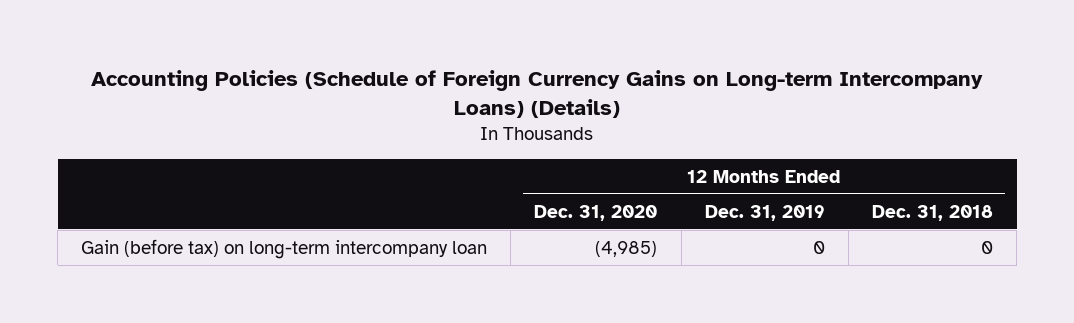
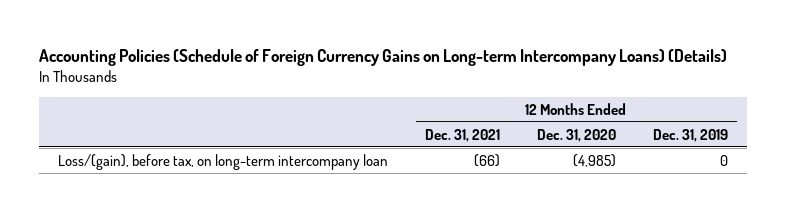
[872,204,994,221] Dec. 31, 2018 -> none
none -> [424,128,500,142] Dec. 31, 2021
[81,238,488,259] Gain (before tax) on long-term intercompany loan -> [57,153,388,170] Loss/(gain), before tax, on long-term intercompany loan

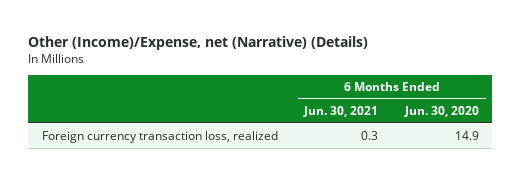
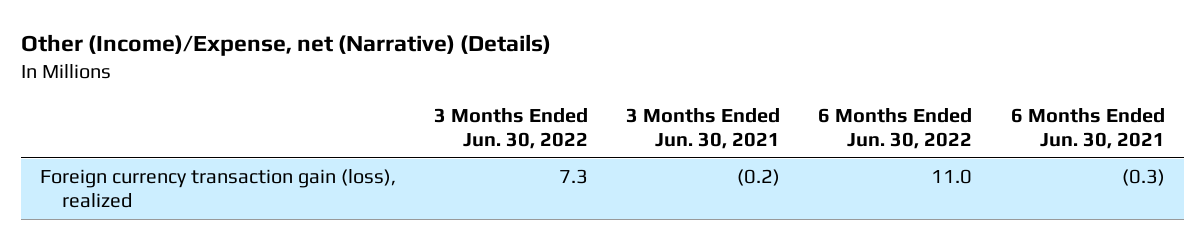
[404,105,480,117] Jun. 30, 2020 -> none
none -> [433,108,588,150] 3 Months Ended Jun. 30, 2022
none -> [626,108,781,150] 3 Months Ended Jun. 30, 2021
none -> [818,108,973,150] 6 Months Ended Jun. 30, 2022
[41,131,278,144] Foreign currency transaction loss, realized -> [39,169,396,209] Foreign currency transaction gain (loss), realized
[361,131,379,141] 0.3 -> [1121,169,1165,187] (0.3)

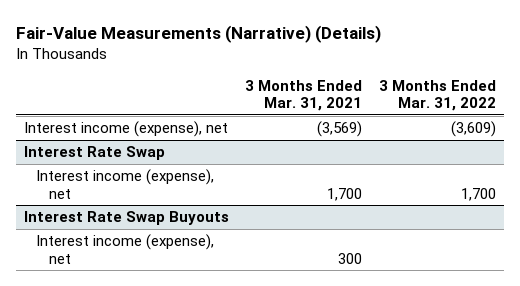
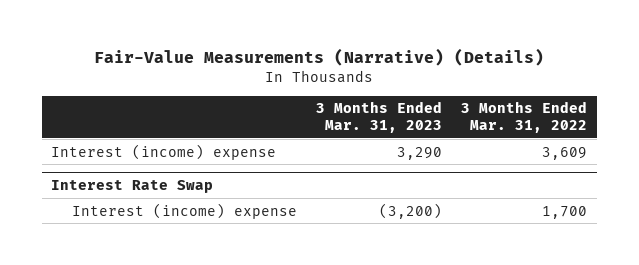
[245,79,363,112] 3 Months Ended Mar. 31, 2021 -> none
none -> [316,101,443,133] 3 Months Ended Mar. 31, 2023
[23,121,228,138] Interest income (expense), net -> [51,143,277,160] Interest (income) expense
[450,121,496,138] (3,609) -> [542,146,588,160] 3,609
[23,211,229,226] Interest Rate Swap Buyouts -> none
[36,234,215,264] Interest income (expense), net -> none
[36,169,215,199] Interest income (expense), net -> [71,202,297,219] Interest (income) expense

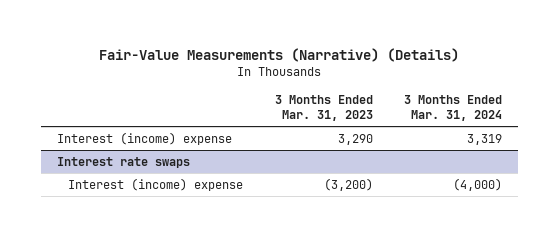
[461,101,588,133] 3 Months Ended Mar. 31, 2022 -> none
none -> [404,95,503,122] 3 Months Ended Mar. 31, 2024
[51,179,214,193] Interest Rate Swap -> [56,156,190,168] Interest rate swaps

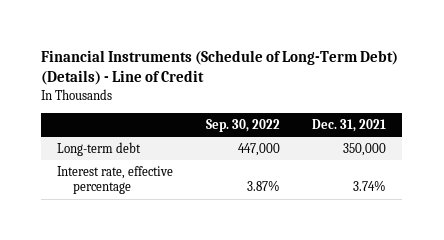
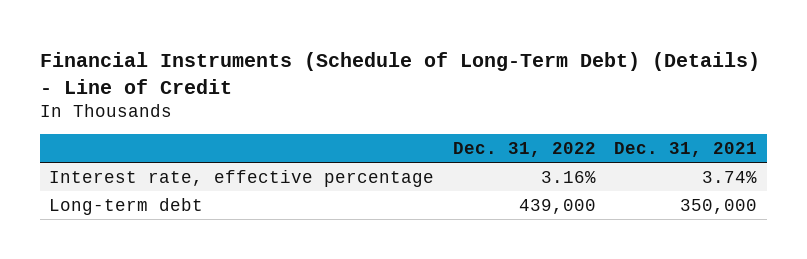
[205,119,280,133] Sep. 30, 2022 -> none
none -> [452,142,596,158] Dec. 31, 2022
[57,142,142,157] Long-term debt -> [49,197,204,215] Long-term debt

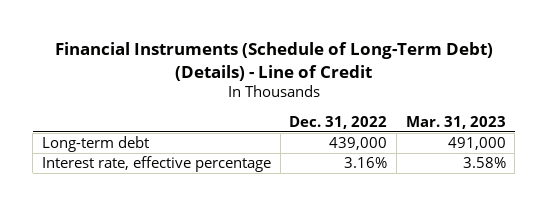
[614,142,758,158] Dec. 31, 2021 -> none
none -> [405,115,506,129] Mar. 31, 2023
[49,169,435,187] Interest rate, effective percentage -> [41,156,271,173] Interest rate, effective percentage

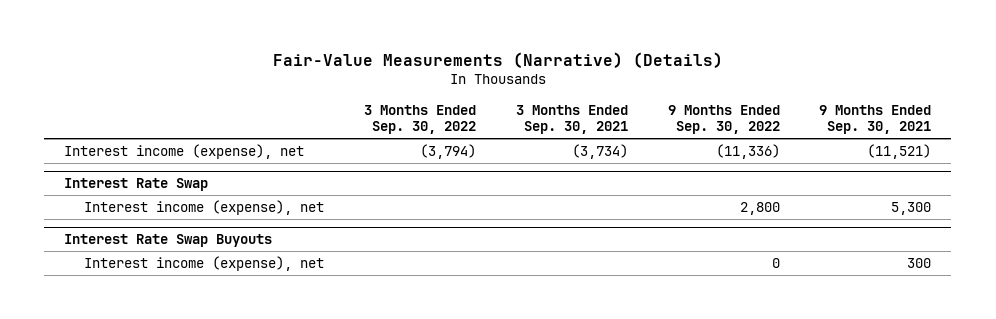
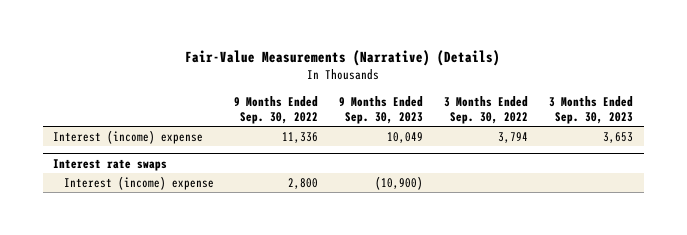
[515,104,628,134] 3 Months Ended Sep. 30, 2021 -> none
[819,104,932,134] 9 Months Ended Sep. 30, 2021 -> none
none -> [339,95,424,124] 9 Months Ended Sep. 30, 2023
none -> [549,95,634,124] 3 Months Ended Sep. 30, 2023
[64,234,273,248] Interest Rate Swap Buyouts -> none
[83,256,324,272] Interest income (expense), net -> none
[64,144,305,160] Interest income (expense), net -> [53,130,204,145] Interest (income) expense
[419,144,476,160] (3,794) -> [498,132,529,144] 3,794
[715,144,780,160] (11,336) -> [282,132,319,144] 11,336
[64,178,209,192] Interest Rate Swap -> [53,158,168,171] Interest rate swaps
[83,200,324,216] Interest income (expense), net -> [63,176,214,191] Interest (income) expense

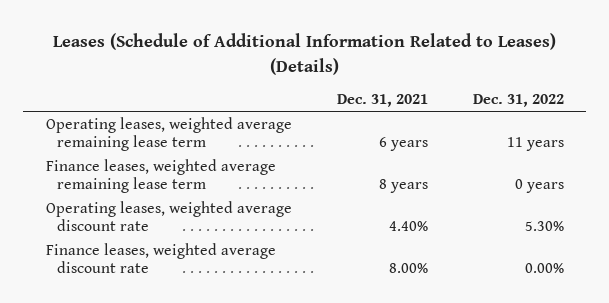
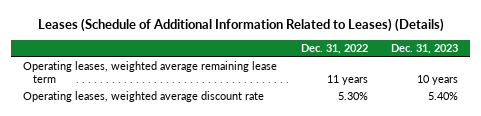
[336,94,428,108] Dec. 31, 2021 -> none
none -> [391,44,459,55] Dec. 31, 2023
[45,159,276,193] Finance leases, weighted average remaining lease term -> none
[45,243,276,273] Finance leases, weighted average discount rate -> none

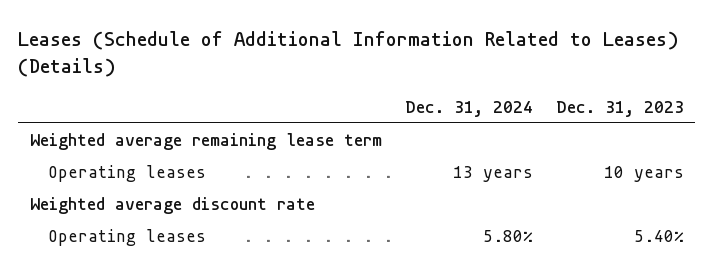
[300,44,368,55] Dec. 31, 2022 -> none
none -> [404,100,533,117] Dec. 31, 2024
none -> [29,133,382,151] Weighted average remaining lease term
[23,61,278,84] Operating leases, weighted average remaining lease term -> [47,165,206,183] Operating leases
none -> [29,197,315,215] Weighted average discount rate
[23,91,265,103] Operating leases, weighted average discount rate -> [47,229,206,247] Operating leases

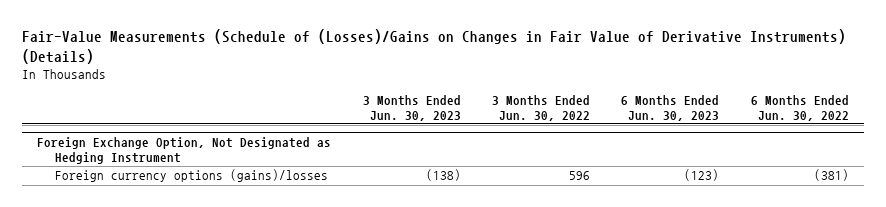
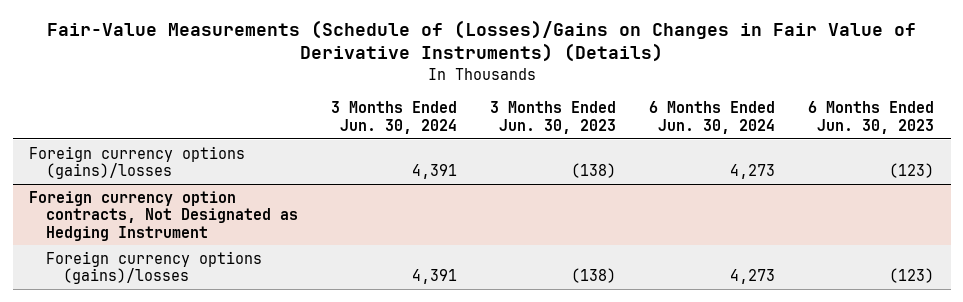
[492,94,591,121] 3 Months Ended Jun. 30, 2022 -> none
[750,94,849,121] 6 Months Ended Jun. 30, 2022 -> none
none -> [331,101,458,134] 3 Months Ended Jun. 30, 2024
none -> [649,101,776,134] 6 Months Ended Jun. 30, 2024
[37,136,332,164] Foreign Exchange Option, Not Designated as Hedging Instrument -> none
none -> [29,190,299,241] Foreign currency option contracts, Not Designated as Hedging Instrument
none -> [46,250,263,285] Foreign currency options (gains)/losses

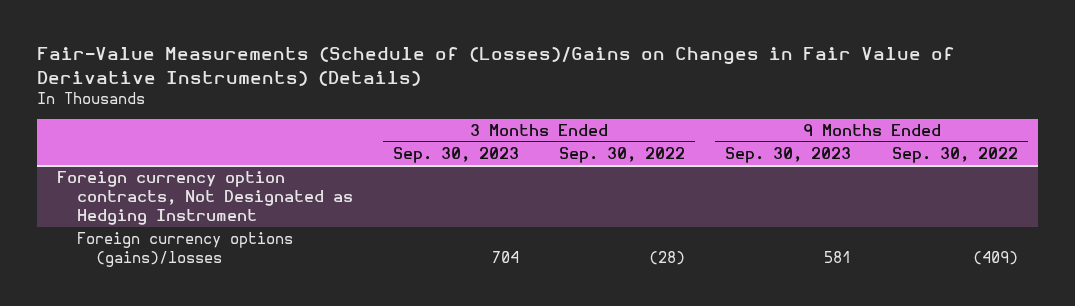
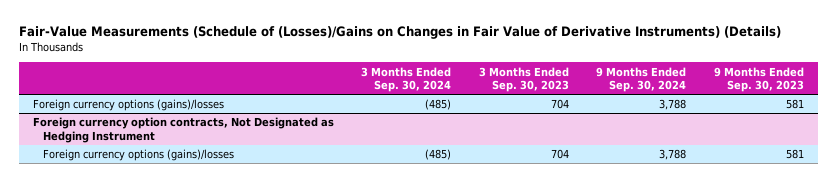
[559,147,686,164] Sep. 30, 2022 -> none
[891,147,1018,164] Sep. 30, 2022 -> none
none -> [361,66,452,93] 3 Months Ended Sep. 30, 2024
none -> [596,66,687,93] 9 Months Ended Sep. 30, 2024
none -> [32,99,224,112] Foreign currency options (gains)/losses

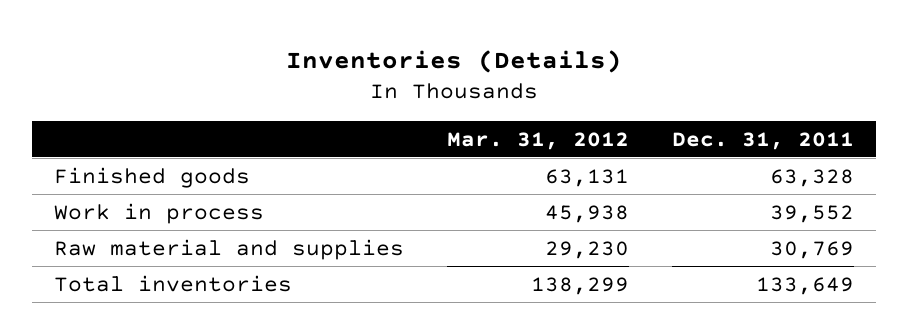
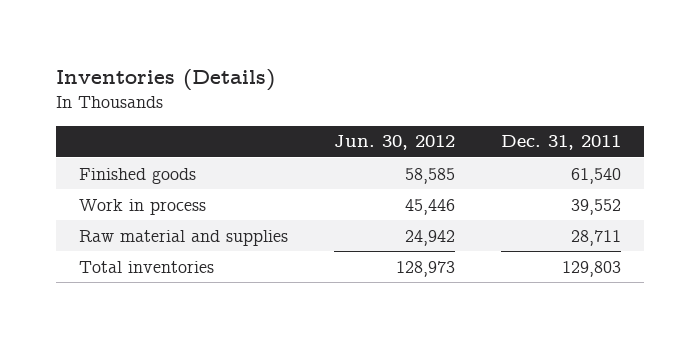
[447,131,630,150] Mar. 31, 2012 -> none
none -> [334,135,456,151] Jun. 30, 2012
[770,168,855,187] 63,328 -> [571,167,622,184] 61,540
[770,240,855,259] 30,769 -> [571,229,622,246] 28,711
[756,276,855,295] 133,649 -> [562,260,622,277] 129,803

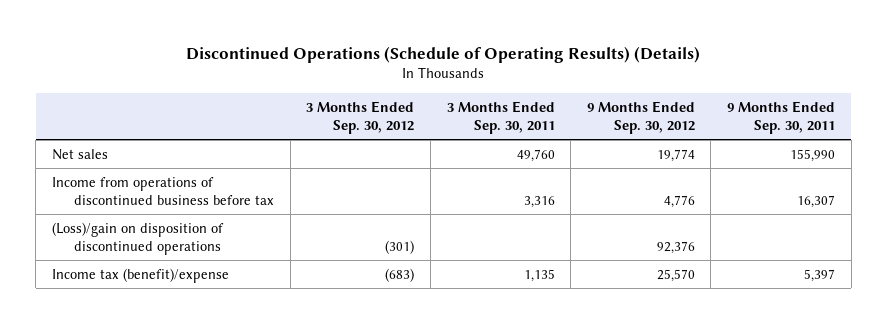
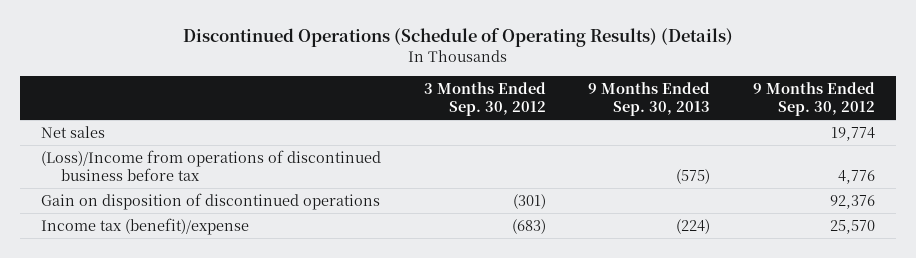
[446,101,555,134] 3 Months Ended Sep. 30, 2011 -> none
[727,101,836,134] 9 Months Ended Sep. 30, 2011 -> none
none -> [588,81,711,117] 9 Months Ended Sep. 30, 2013
[51,176,275,205] Income from operations of discontinued business before tax -> [40,149,381,182] (Loss)/Income from operations of discontinued business before tax
[51,221,224,255] (Loss)/gain on disposition of discontinued operations -> [40,192,380,210] Gain on disposition of discontinued operations

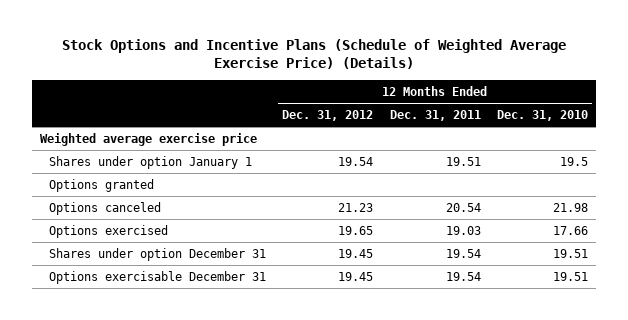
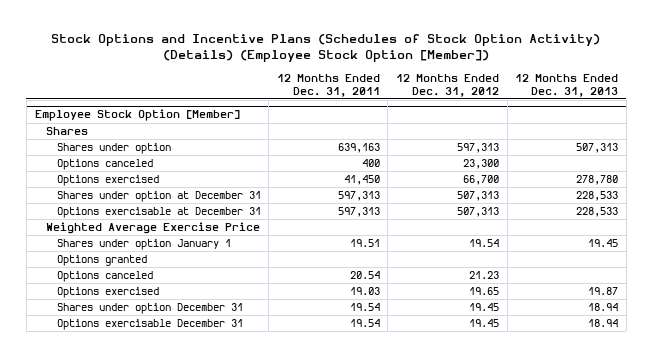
[61,38,566,70] Stock Options and Incentive Plans (Schedule of Weighted Average Exercise Price) (Details) -> [51,33,601,63] Stock Options and Incentive Plans (Schedules of Stock Option Activity) (Details) (Employee Stock Option [Member])
[496,109,588,121] Dec. 31, 2010 -> none
none -> [515,74,619,97] 12 Months Ended Dec. 31, 2013
none -> [34,109,240,122] Employee Stock Option [Member]
none -> [45,127,88,136] Shares
none -> [56,143,171,155] Shares under option
none -> [56,159,153,171] Options canceled
none -> [56,175,159,187] Options exercised
none -> [56,191,261,203] Shares under option at December 31
none -> [56,207,261,219] Options exercisable at December 31
[39,132,257,146] Weighted average exercise price -> [45,222,260,235] Weighted Average Exercise Price

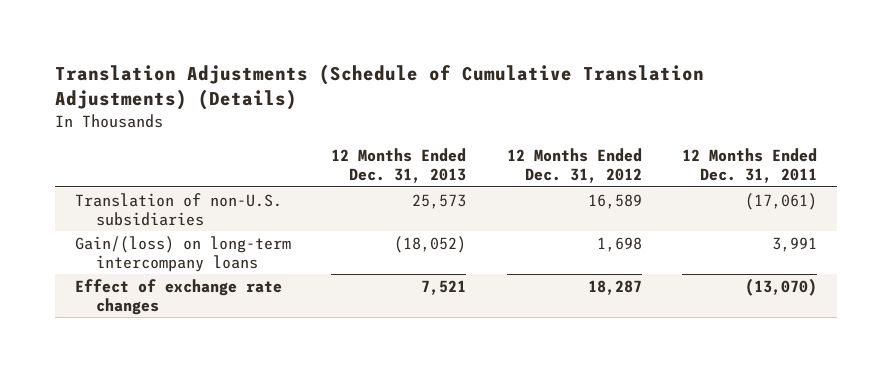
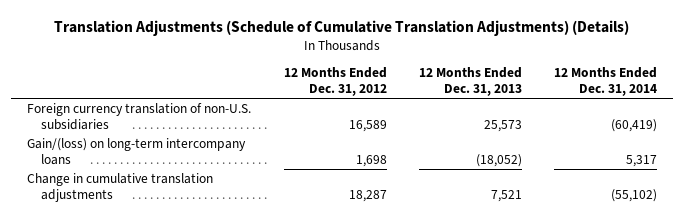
[681,147,817,183] 12 Months Ended Dec. 31, 2011 -> none
none -> [554,67,658,97] 12 Months Ended Dec. 31, 2014
[75,192,283,226] Translation of non-U.S. subsidiaries -> [27,103,252,131] Foreign currency translation of non-U.S. subsidiaries
[75,278,283,315] Effect of exchange rate changes -> [27,173,214,203] Change in cumulative translation adjustments

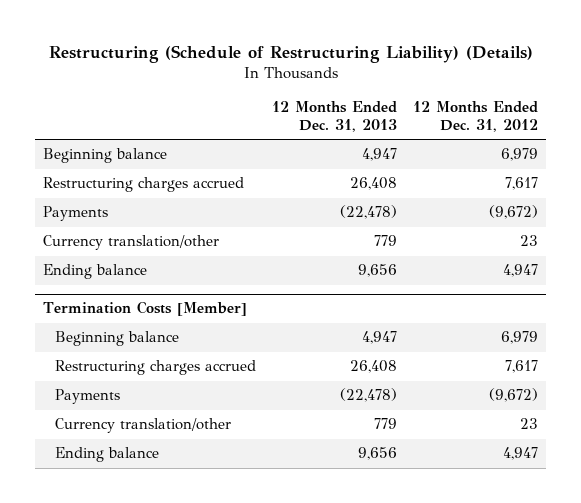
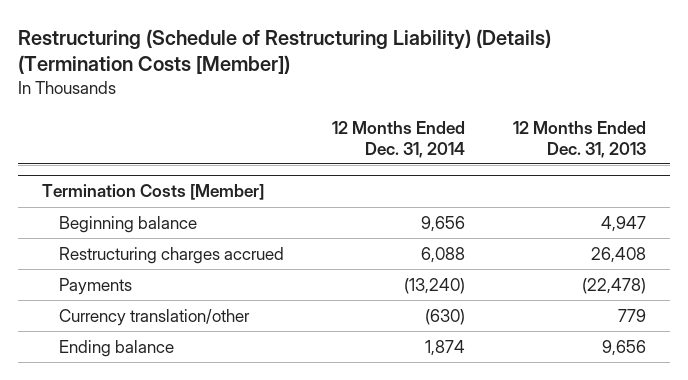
[48,44,533,63] Restructuring (Schedule of Restructuring Liability) (Details) -> [17,28,551,75] Restructuring (Schedule of Restructuring Liability) (Details) (Termination Costs [Member])
[413,101,539,133] 12 Months Ended Dec. 31, 2012 -> none
none -> [331,120,465,158] 12 Months Ended Dec. 31, 2014
[42,148,167,164] Beginning balance -> none
[42,177,244,193] Restructuring charges accrued -> none
[42,206,108,222] Payments -> none
[42,235,219,251] Currency translation/other -> none
[42,264,147,280] Ending balance -> none

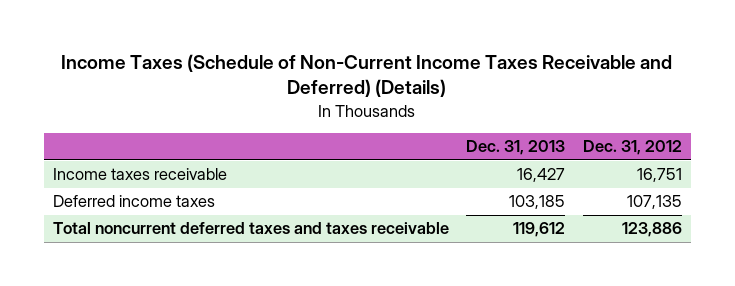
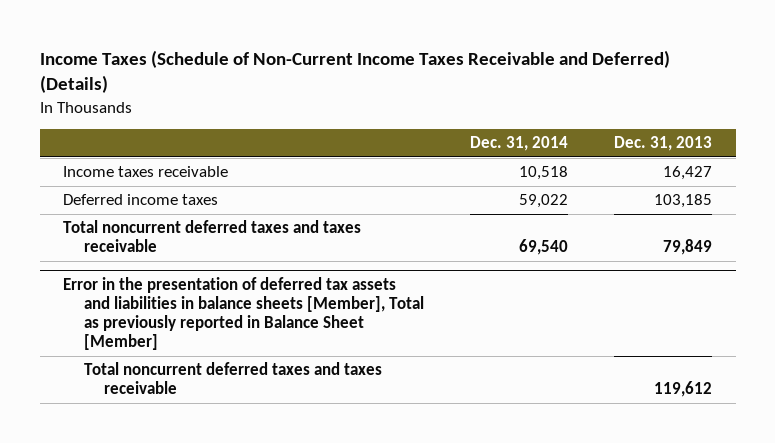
[582,140,682,156] Dec. 31, 2012 -> none
none -> [470,136,569,152] Dec. 31, 2014
none -> [62,220,361,253] Total noncurrent deferred taxes and taxes receivable
none -> [62,276,424,351] Error in the presentation of deferred tax assets and liabilities in balance sheets [Member], Total as previously reported in Balance Sheet [Member]

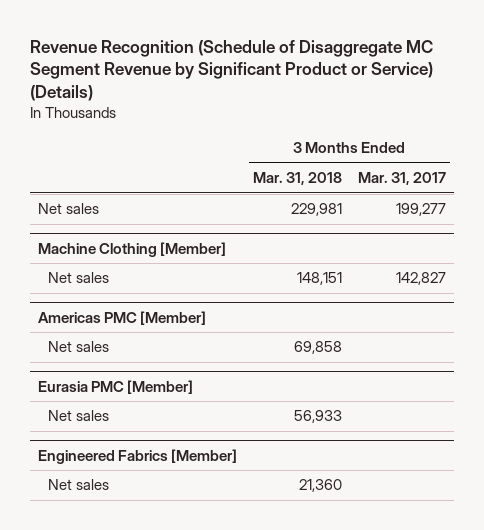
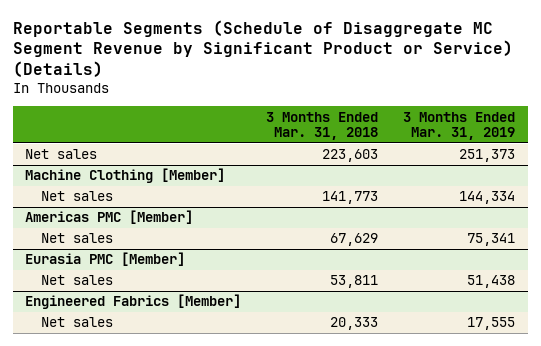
[29,39,433,102] Revenue Recognition (Schedule of Disaggregate MC Segment Revenue by Significant Product or Service) (Details) -> [12,19,513,78] Reportable Segments (Schedule of Disaggregate MC Segment Revenue by Significant Product or Service) (Details)
[357,172,446,186] Mar. 31, 2017 -> none
none -> [403,111,516,141] 3 Months Ended Mar. 31, 2019
[290,203,342,217] 229,981 -> [322,149,379,163] 223,603
[296,272,342,286] 148,151 -> [322,191,379,205] 141,773
[293,341,342,355] 69,858 -> [330,233,379,247] 67,629
[293,410,342,424] 56,933 -> [330,275,379,289] 53,811
[298,479,342,493] 21,360 -> [330,317,379,331] 20,333

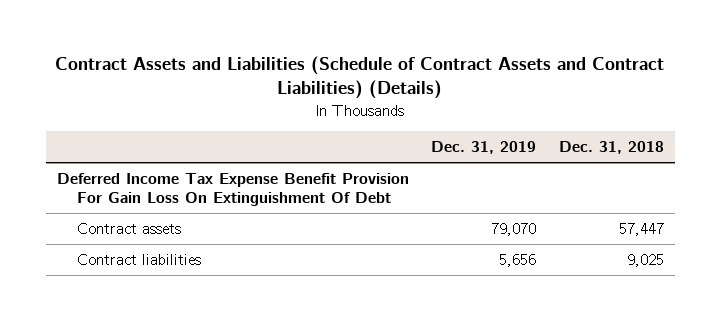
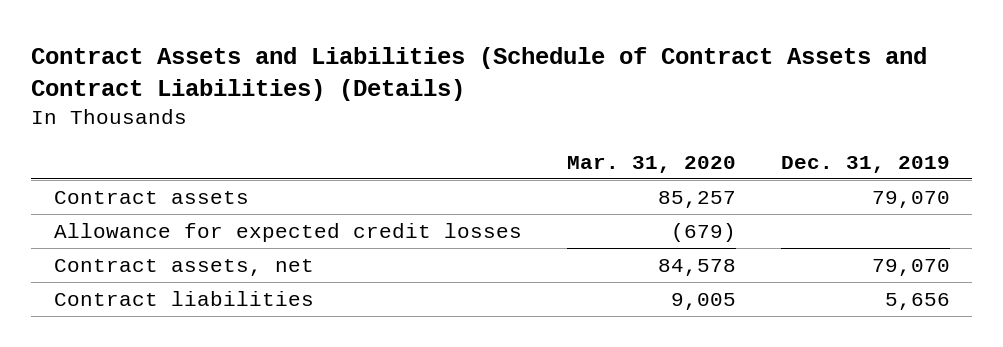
[558,141,664,155] Dec. 31, 2018 -> none
none -> [566,156,736,174] Mar. 31, 2020
[56,172,409,206] Deferred Income Tax Expense Benefit Provision For Gain Loss On Extinguishment Of Debt -> none
none -> [53,222,522,242] Allowance for expected credit losses
none -> [53,258,314,276] Contract assets, net

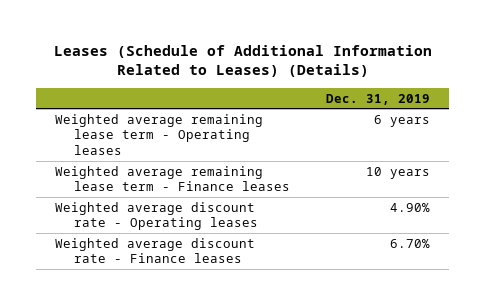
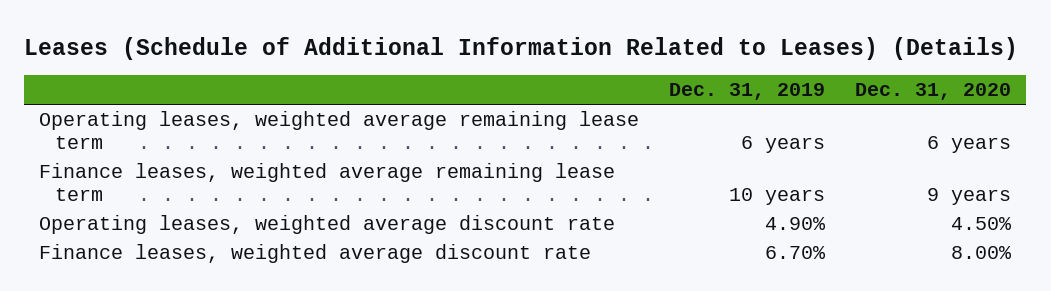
none -> [855,83,1012,101] Dec. 31, 2020
[54,113,263,156] Weighted average remaining lease term - Operating leases -> [39,111,640,150] Operating leases, weighted average remaining lease term
[54,165,290,192] Weighted average remaining lease term - Finance leases -> [39,163,616,202] Finance leases, weighted average remaining lease term
[54,201,258,231] Weighted average discount rate - Operating leases -> [39,215,616,235] Operating leases, weighted average discount rate
[54,237,255,264] Weighted average discount rate - Finance leases -> [39,244,592,264] Finance leases, weighted average discount rate

